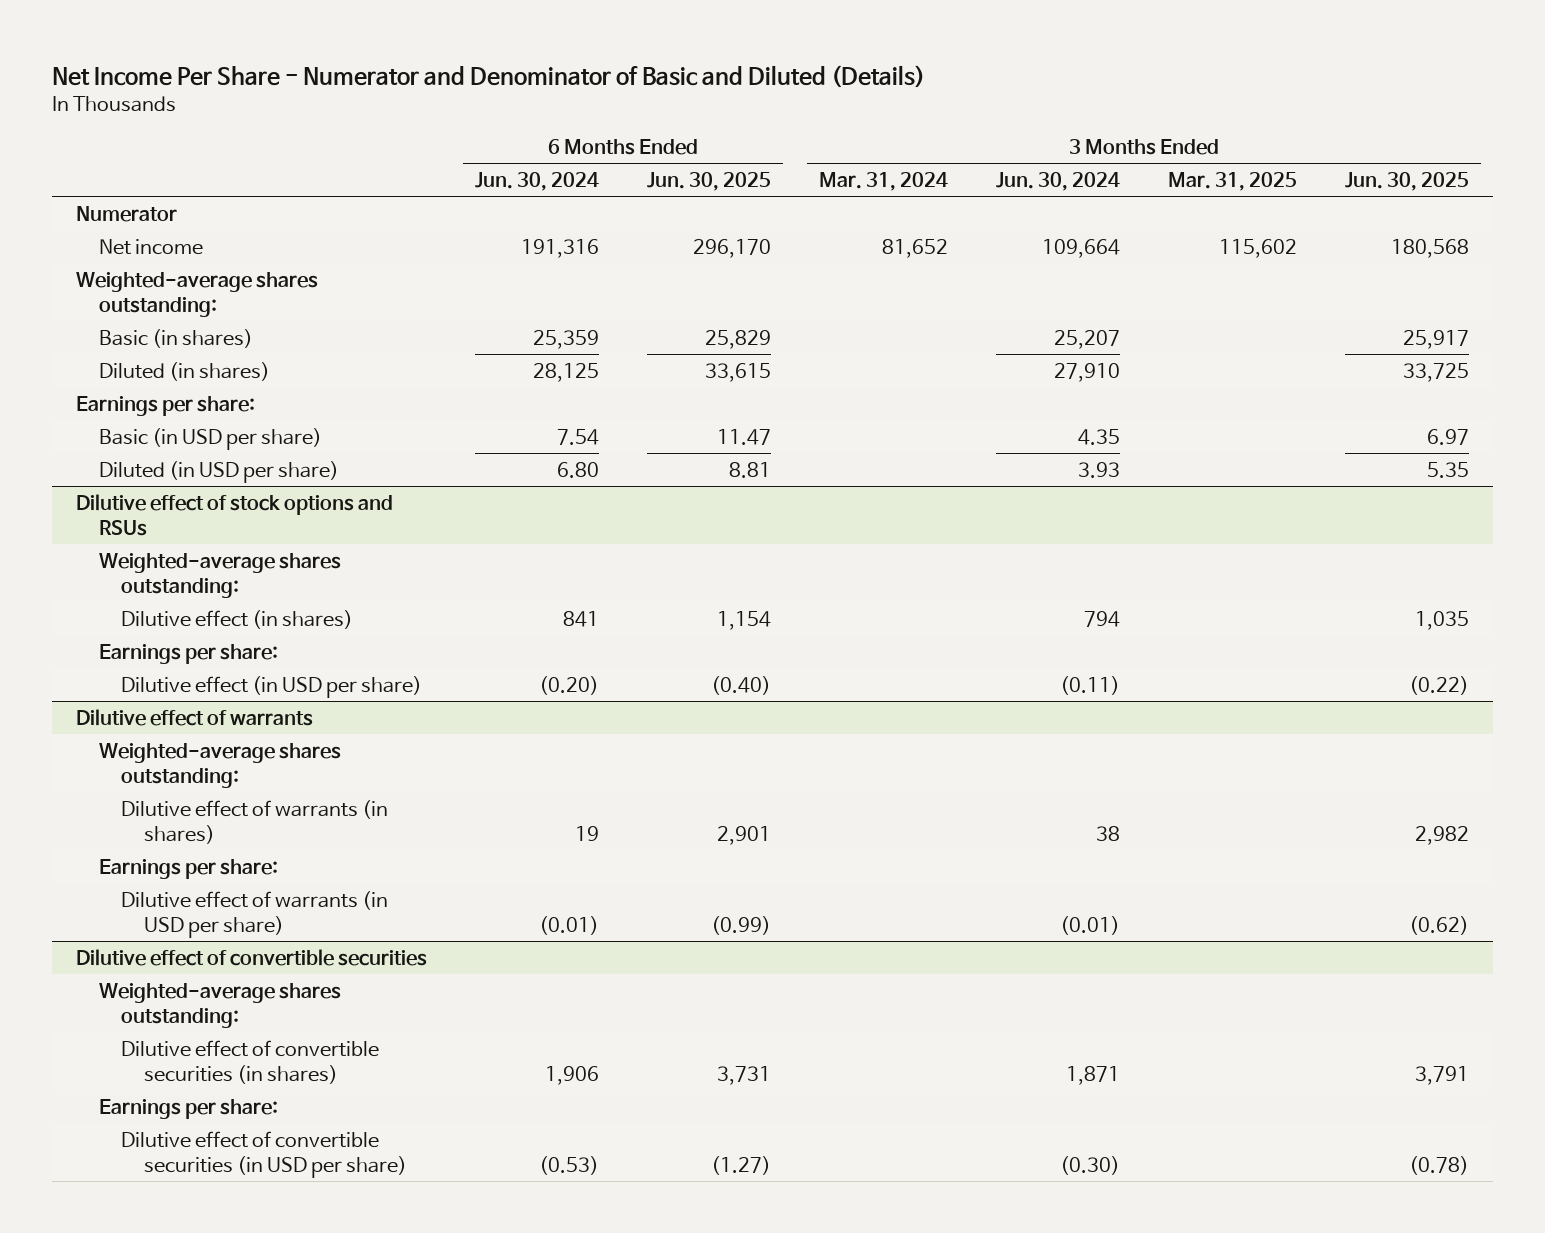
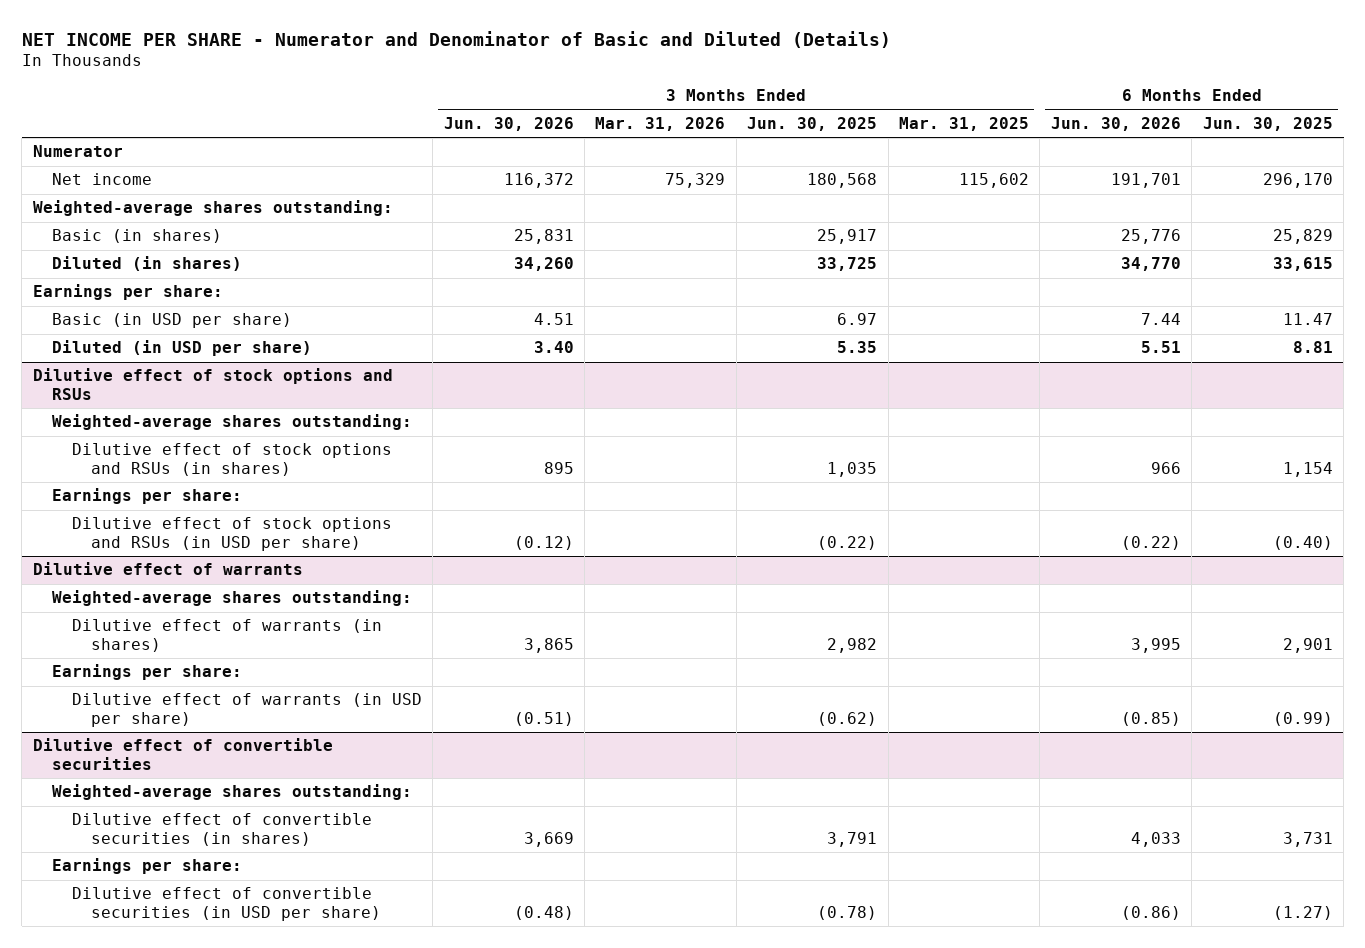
[52,64,926,88] Net Income Per Share - Numerator and Denominator of Basic and Diluted (Details) -> [21,30,891,48] NET INCOME PER SHARE - Numerator and Denominator of Basic and Diluted (Details)
[475,171,600,191] Jun. 30, 2024 -> none
[819,171,949,191] Mar. 31, 2024 -> none
[996,171,1121,191] Jun. 30, 2024 -> none
none -> [443,116,574,131] Jun. 30, 2026
none -> [595,116,726,131] Mar. 31, 2026
none -> [1050,116,1181,131] Jun. 30, 2026
[121,609,354,629] Dilutive effect (in shares) -> [71,443,392,476] Dilutive effect of stock options and RSUs (in shares)
[121,675,423,698] Dilutive effect (in USD per share) -> [71,517,392,551] Dilutive effect of stock options and RSUs (in USD per share)

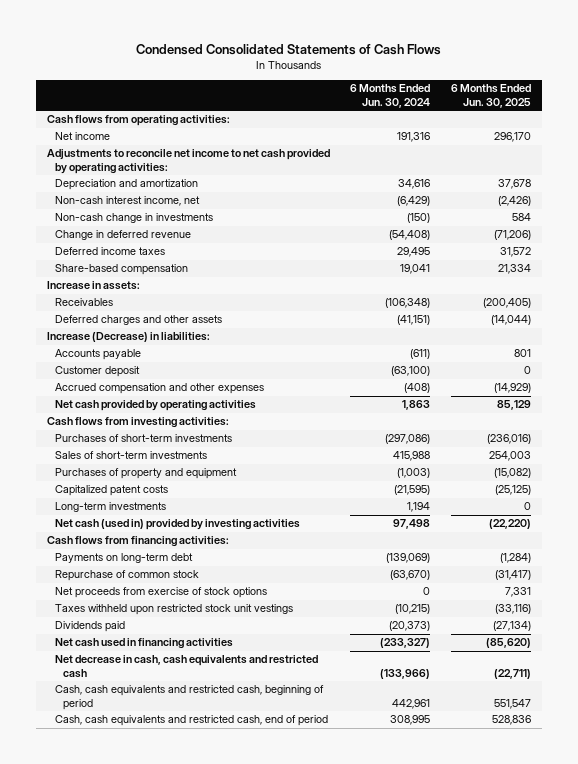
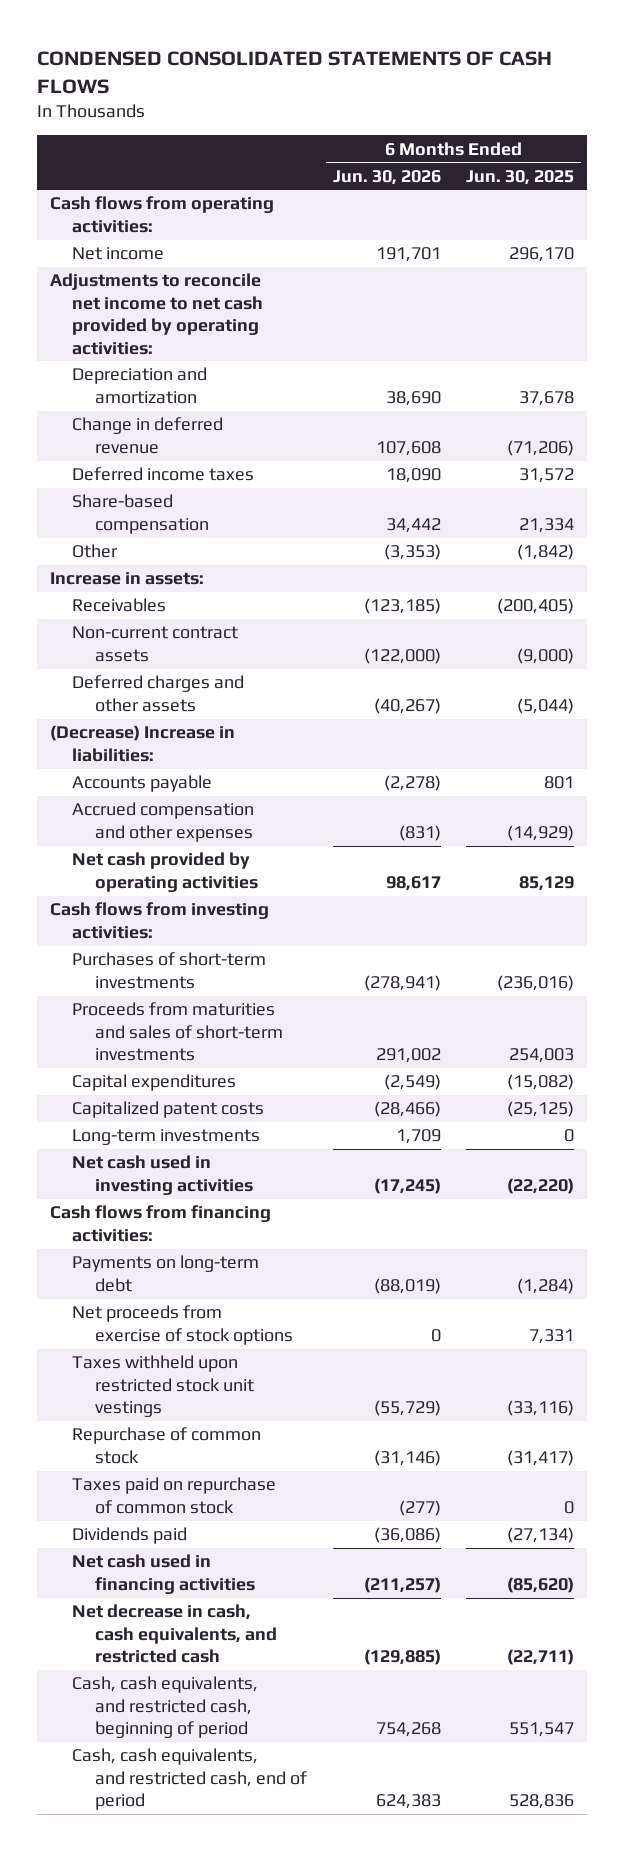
[135,43,441,55] Condensed Consolidated Statements of Cash Flows -> [36,50,552,94] CONDENSED CONSOLIDATED STATEMENTS OF CASH FLOWS
[350,84,431,108] 6 Months Ended Jun. 30, 2024 -> none
none -> [332,169,441,185] Jun. 30, 2026
[54,196,200,207] Non-cash interest income, net -> none
[54,213,213,224] Non-cash change in investments -> none
none -> [72,544,119,559] Other
none -> [72,626,239,662] Non-current contract assets
[491,315,532,326] (14,044) -> [517,697,575,714] (5,044)
[46,332,210,343] Increase (Decrease) in liabilities: -> [49,725,235,762] (Decrease) Increase in liabilities:
[54,366,140,378] Customer deposit -> none
[54,451,207,460] Sales of short-term investments -> [72,1002,283,1062] Proceeds from maturities and sales of short-term investments
[54,468,237,480] Purchases of property and equipment -> [72,1074,237,1092] Capital expenditures
[54,519,300,531] Net cash (used in) provided by investing activities -> [72,1155,253,1195] Net cash used in investing activities
[54,570,199,582] Repurchase of common stock -> [72,1427,262,1464] Repurchase of common stock
none -> [72,1477,277,1514] Taxes paid on repurchase of common stock
[54,655,318,678] Net decrease in cash, cash equivalents and restricted cash -> [72,1604,277,1664] Net decrease in cash, cash equivalents, and restricted cash
[54,685,324,710] Cash, cash equivalents and restricted cash, beginning of period -> [72,1676,259,1739] Cash, cash equivalents, and restricted cash, beginning of period
[54,715,328,727] Cash, cash equivalents and restricted cash, end of period -> [72,1748,307,1811] Cash, cash equivalents, and restricted cash, end of period

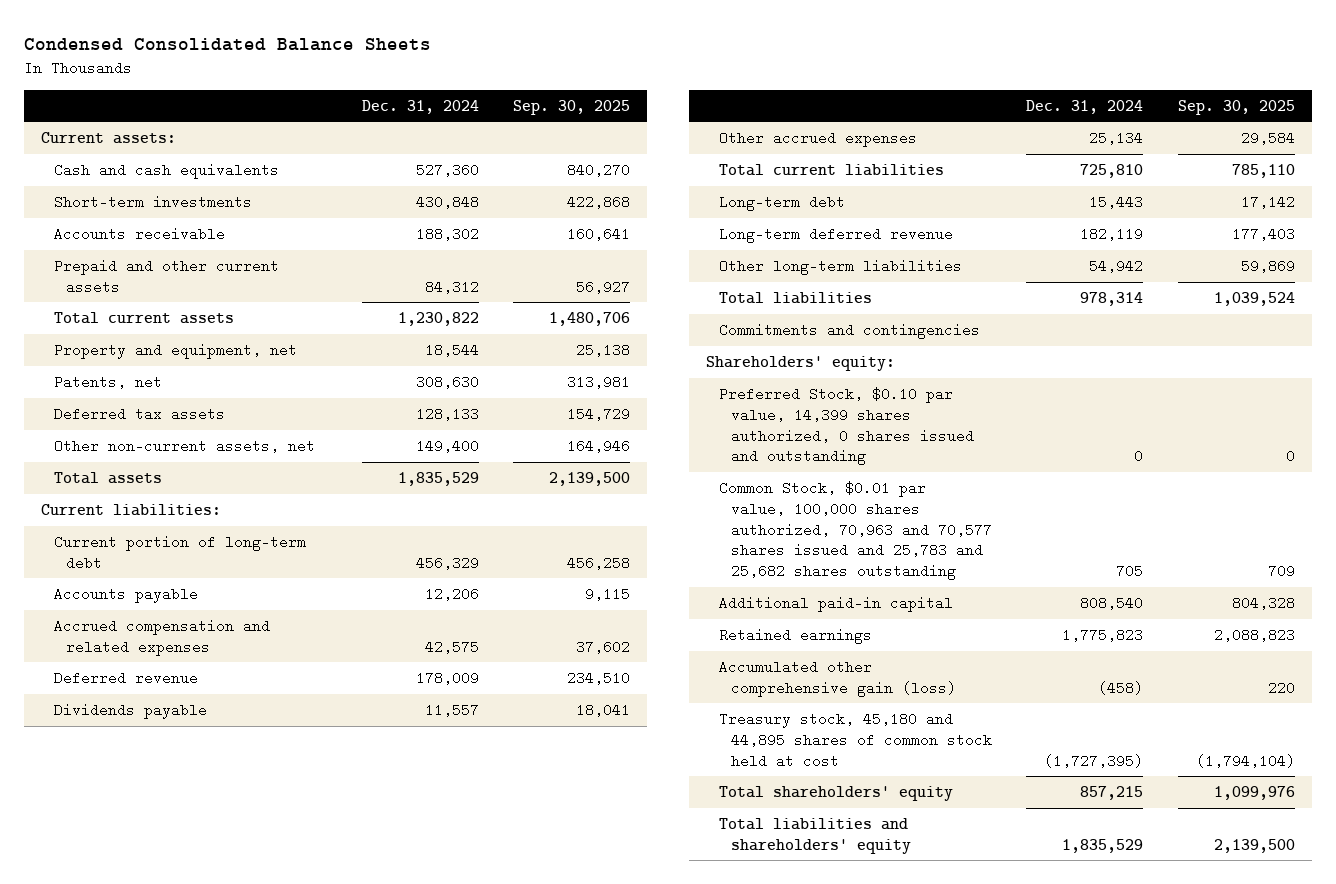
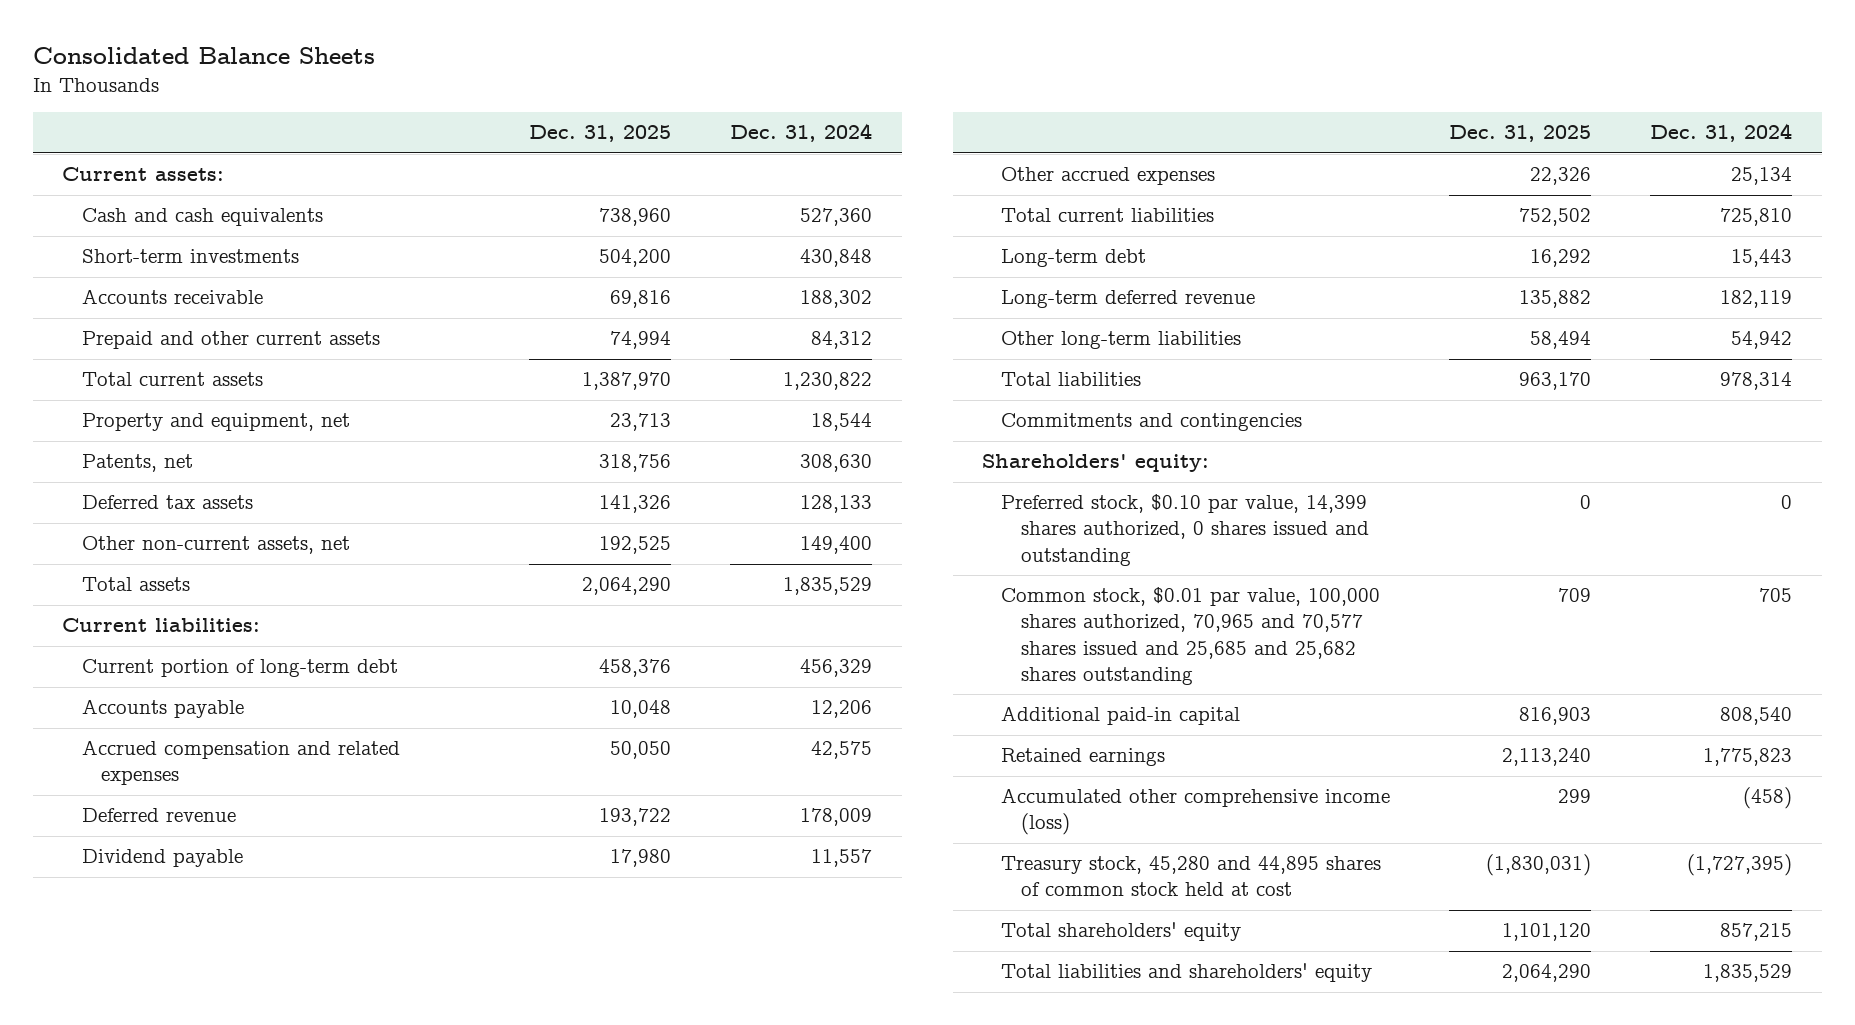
[24,38,432,52] Condensed Consolidated Balance Sheets -> [32,47,375,65] Consolidated Balance Sheets
[512,99,630,115] Sep. 30, 2025 -> none
none -> [529,125,672,143] Dec. 31, 2025
[53,702,207,719] Dividends payable -> [81,849,243,868] Dividend payable
[718,386,975,466] Preferred Stock, $0.10 par value, 14,399 shares authorized, 0 shares issued and outstanding -> [1001,494,1369,566] Preferred stock, $0.10 par value, 14,399 shares authorized, 0 shares issued and outstanding
[718,480,993,581] Common Stock, $0.01 par value, 100,000 shares authorized, 70,963 and 70,577 shares issued and 25,783 and 25,682 shares outstanding -> [1001,587,1381,685] Common stock, $0.01 par value, 100,000 shares authorized, 70,965 and 70,577 shares issued and 25,685 and 25,682 shares outstanding
[718,659,957,697] Accumulated other comprehensive gain (loss) -> [1001,788,1391,836] Accumulated other comprehensive income (loss)
[718,711,993,768] Treasury stock, 45,180 and 44,895 shares of common stock held at cost -> [1001,856,1382,897] Treasury stock, 45,280 and 44,895 shares of common stock held at cost

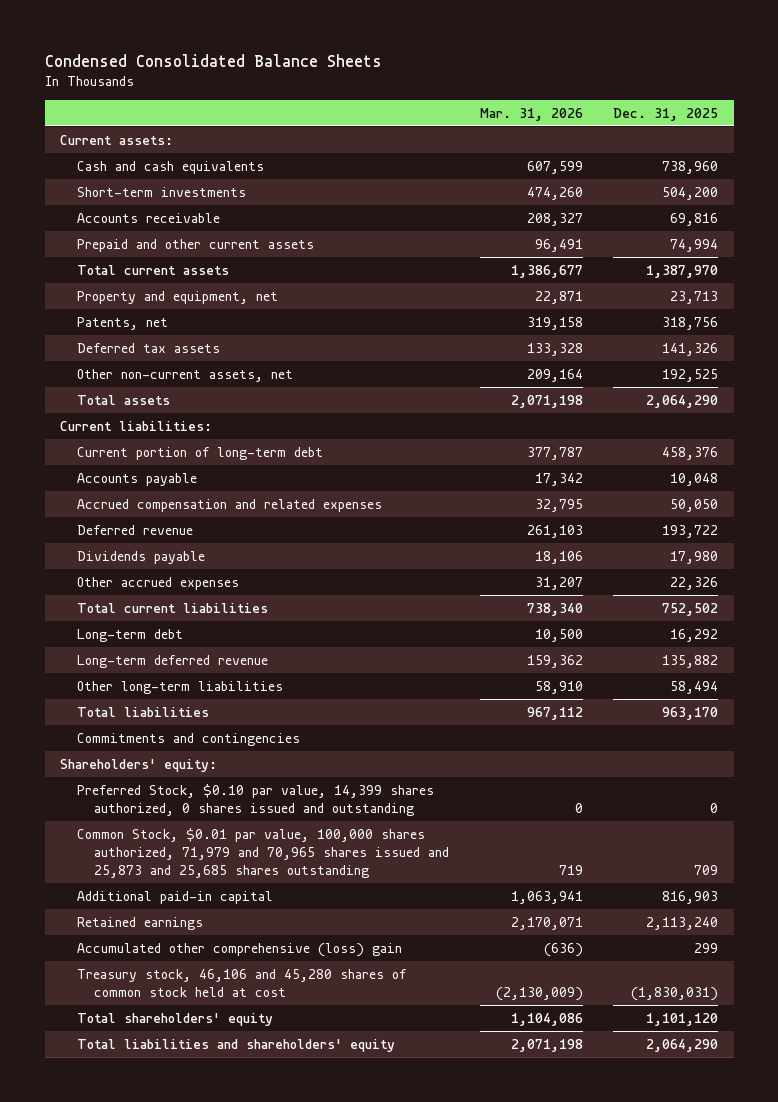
[32,47,375,65] Consolidated Balance Sheets -> [44,53,382,67] Condensed Consolidated Balance Sheets
[730,123,873,143] Dec. 31, 2024 -> none
none -> [479,107,583,121] Mar. 31, 2026
[81,849,243,868] Dividend payable -> [76,550,205,564] Dividends payable
[1001,494,1369,566] Preferred stock, $0.10 par value, 14,399 shares authorized, 0 shares issued and outstanding -> [76,783,434,816] Preferred Stock, $0.10 par value, 14,399 shares authorized, 0 shares issued and outstanding
[1001,587,1381,685] Common stock, $0.01 par value, 100,000 shares authorized, 70,965 and 70,577 shares issued and 25,685 and 25,682 shares outstanding -> [76,827,449,879] Common Stock, $0.01 par value, 100,000 shares authorized, 71,979 and 70,965 shares issued and 25,873 and 25,685 shares outstanding
[1001,788,1391,836] Accumulated other comprehensive income (loss) -> [76,942,402,957] Accumulated other comprehensive (loss) gain
[1001,856,1382,897] Treasury stock, 45,280 and 44,895 shares of common stock held at cost -> [76,968,407,997] Treasury stock, 46,106 and 45,280 shares of common stock held at cost

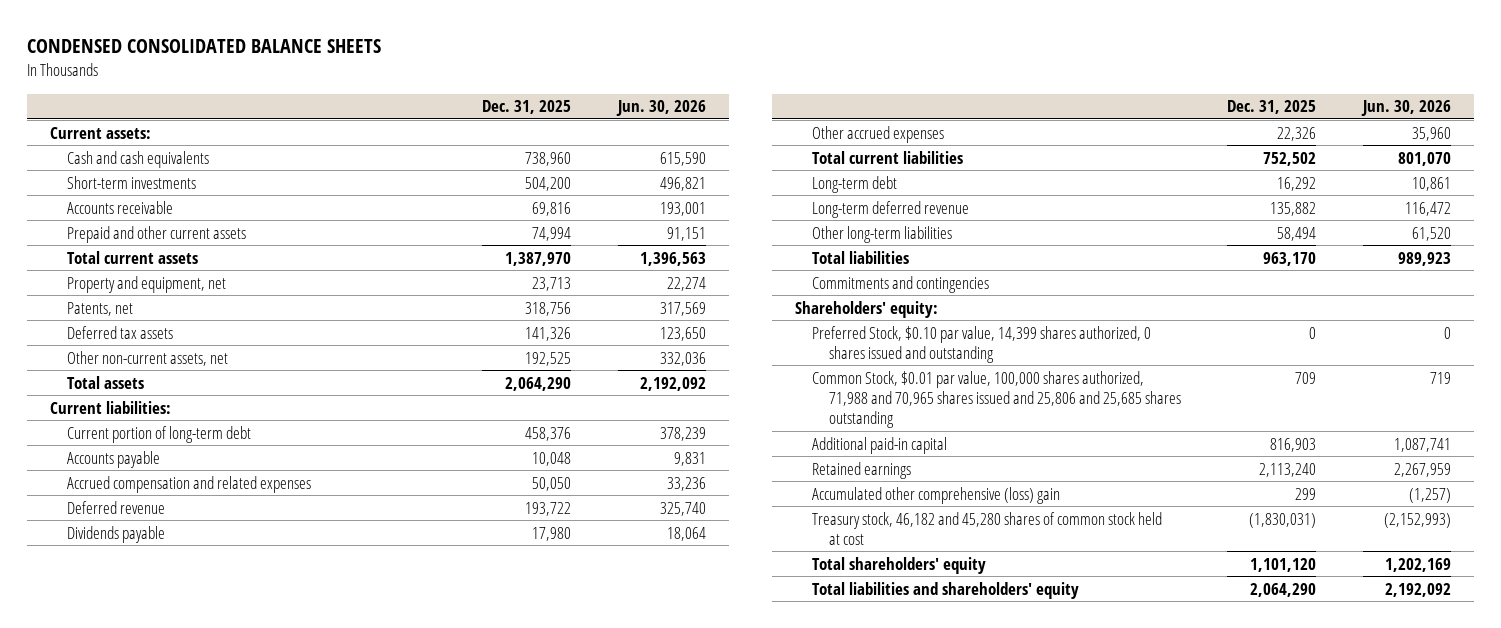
[44,53,382,67] Condensed Consolidated Balance Sheets -> [26,39,381,54] CONDENSED CONSOLIDATED BALANCE SHEETS
[479,107,583,121] Mar. 31, 2026 -> none
none -> [615,100,706,117] Jun. 30, 2026
[76,827,449,879] Common Stock, $0.01 par value, 100,000 shares authorized, 71,979 and 70,965 shares issued and 25,873 and 25,685 shares outstanding -> [811,370,1181,429] Common Stock, $0.01 par value, 100,000 shares authorized, 71,988 and 70,965 shares issued and 25,806 and 25,685 shares outstanding
[76,968,407,997] Treasury stock, 46,106 and 45,280 shares of common stock held at cost -> [811,511,1162,545] Treasury stock, 46,182 and 45,280 shares of common stock held at cost

